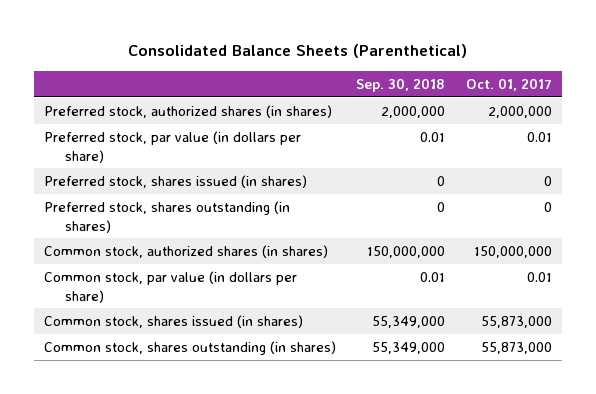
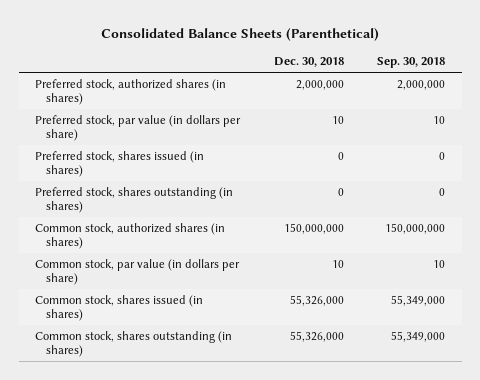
[466,77,553,91] Oct. 01, 2017 -> none
none -> [273,57,344,68] Dec. 30, 2018
[420,131,446,142] 0.01 -> [432,115,445,124] 10
[420,271,446,282] 0.01 -> [432,259,445,268] 10

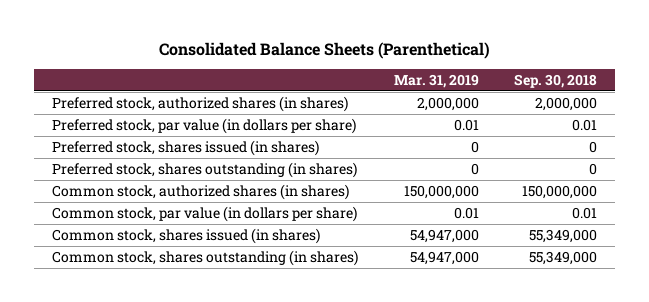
[273,57,344,68] Dec. 30, 2018 -> none
none -> [393,73,479,88] Mar. 31, 2019
[432,115,445,124] 10 -> [572,118,598,131] 0.01
[432,259,445,268] 10 -> [572,206,598,219] 0.01

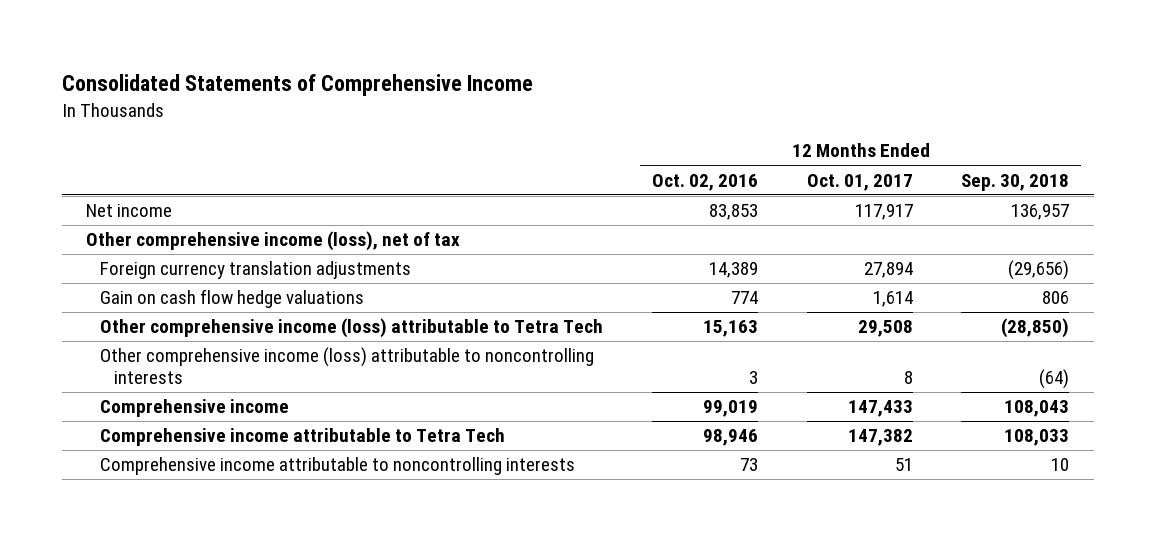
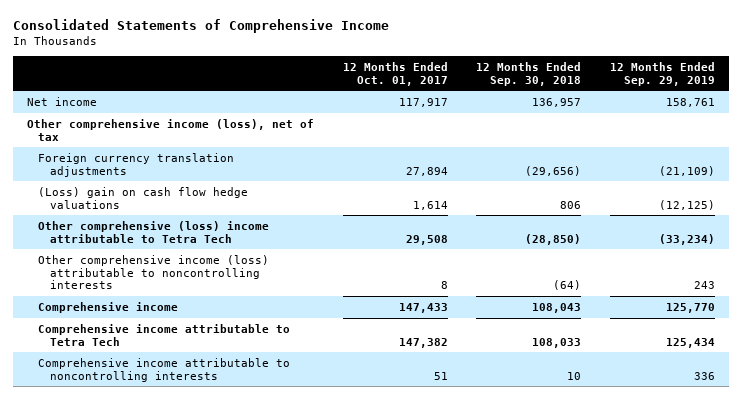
[651,173,758,191] Oct. 02, 2016 -> none
none -> [609,61,715,86] 12 Months Ended Sep. 29, 2019
[100,289,365,309] Gain on cash flow hedge valuations -> [38,186,249,209] (Loss) gain on cash flow hedge valuations
[100,318,604,339] Other comprehensive income (loss) attributable to Tetra Tech -> [38,220,270,243] Other comprehensive (loss) income attributable to Tetra Tech

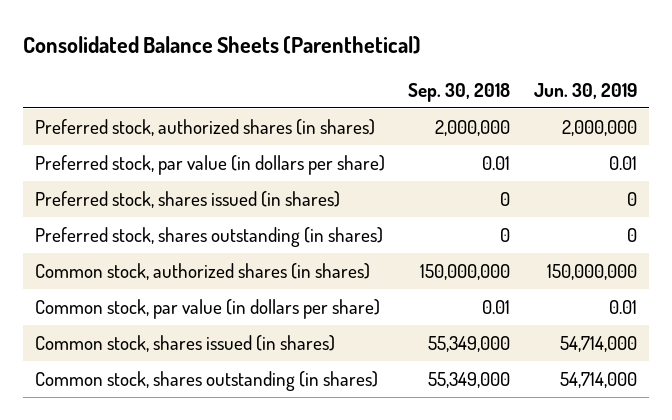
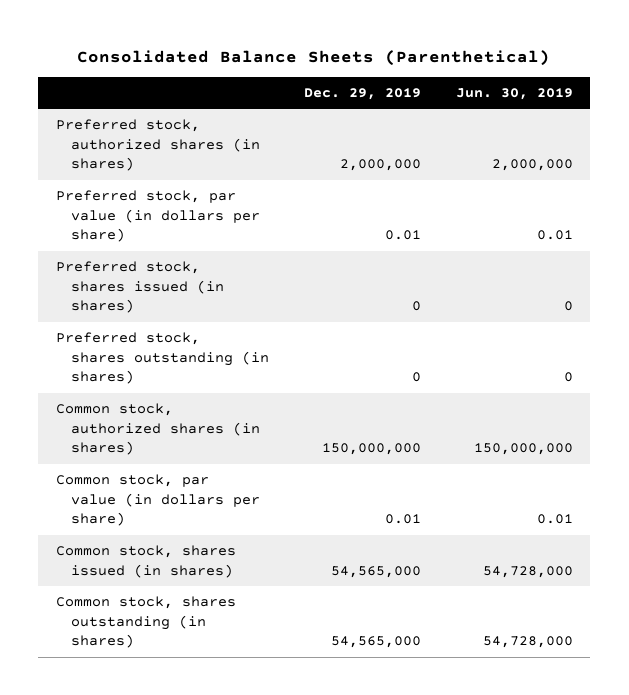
[408,82,511,102] Sep. 30, 2018 -> none
none -> [304,88,422,101] Dec. 29, 2019
[559,335,637,352] 54,714,000 -> [483,565,574,578] 54,728,000
[559,371,637,388] 54,714,000 -> [483,636,574,649] 54,728,000

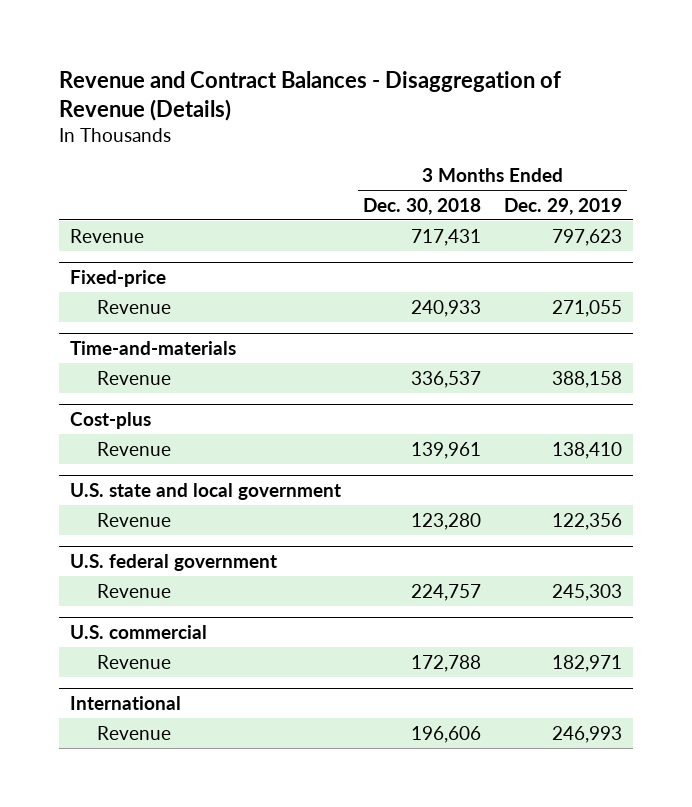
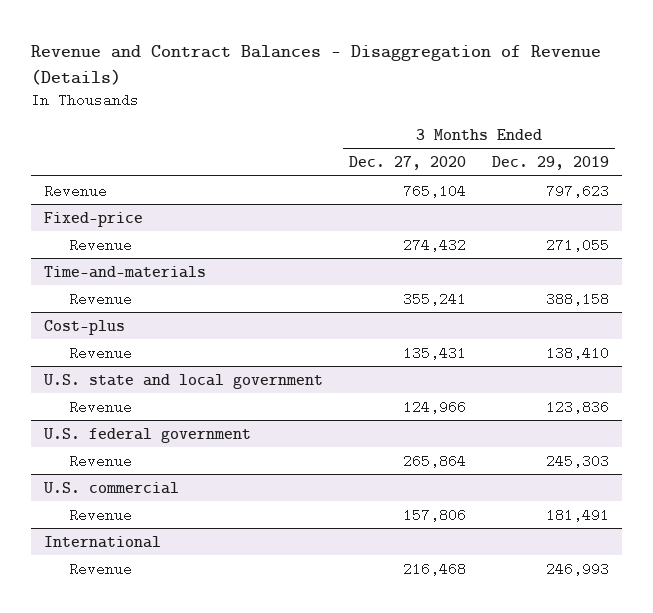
[363,197,482,215] Dec. 30, 2018 -> none
none -> [349,156,467,171] Dec. 27, 2020
[551,512,622,530] 122,356 -> [545,399,609,414] 123,836
[551,654,622,672] 182,971 -> [545,507,609,522] 181,491

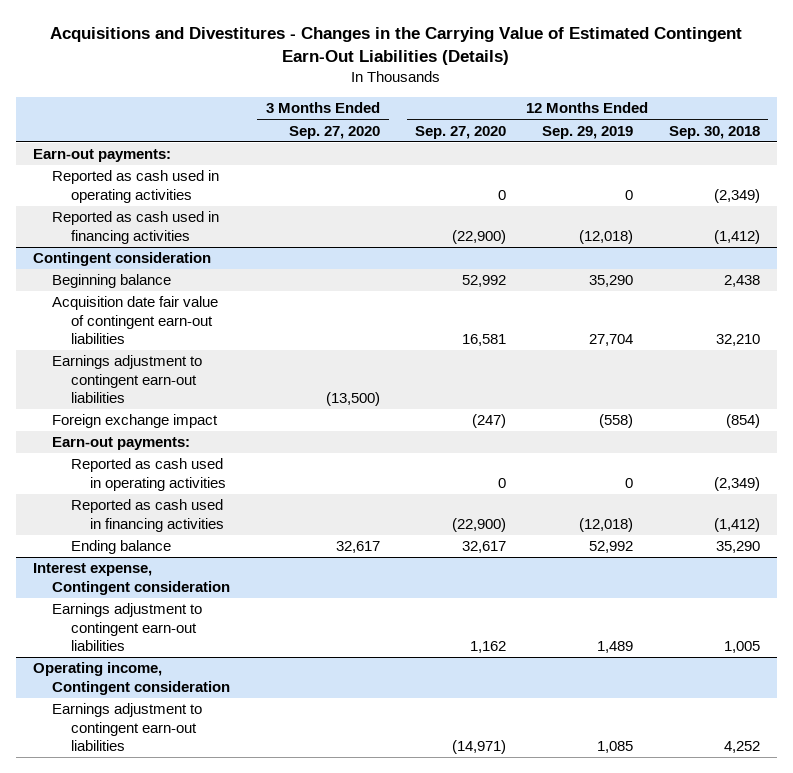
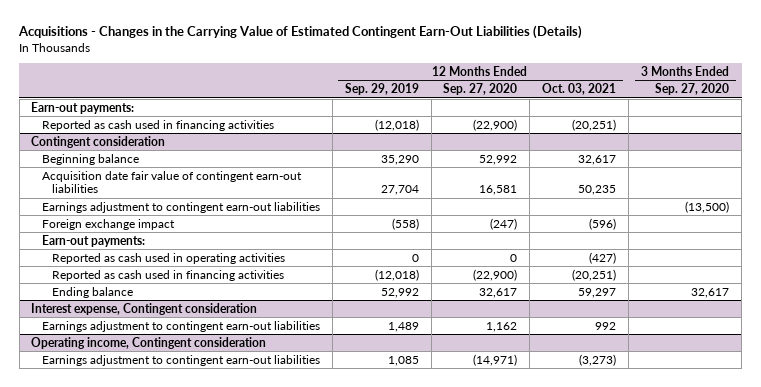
[50,26,743,66] Acquisitions and Divestitures - Changes in the Carrying Value of Estimated Contingent Earn-Out Liabilities (Details) -> [18,25,583,40] Acquisitions - Changes in the Carrying Value of Estimated Contingent Earn-Out Liabilities (Details)
[668,125,760,139] Sep. 30, 2018 -> none
none -> [542,82,617,95] Oct. 03, 2021
[52,170,220,203] Reported as cash used in operating activities -> none

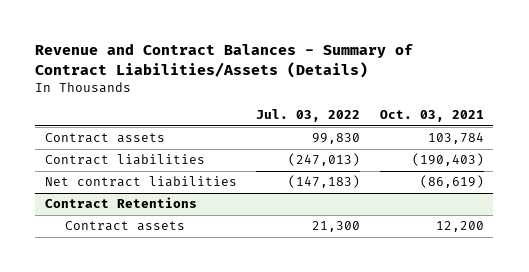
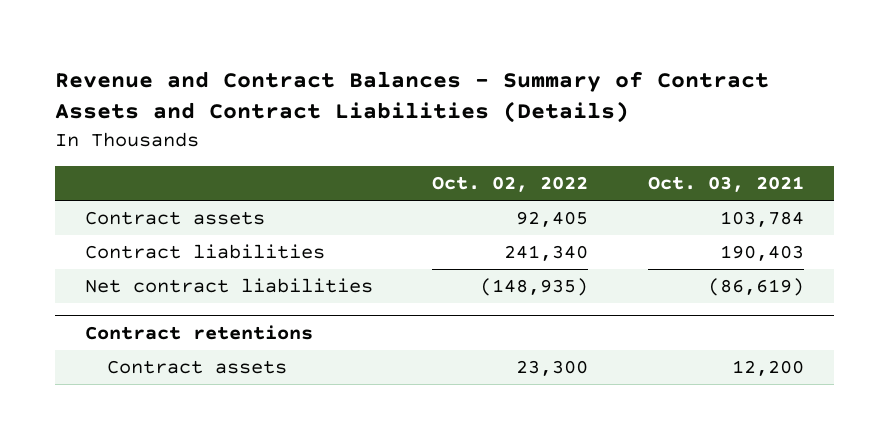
[35,43,414,78] Revenue and Contract Balances - Summary of Contract Liabilities/Assets (Details) -> [54,70,769,124] Revenue and Contract Balances - Summary of Contract Assets and Contract Liabilities (Details)
[256,109,361,123] Jul. 03, 2022 -> none
none -> [432,176,589,193] Oct. 02, 2022
[411,153,484,167] (190,403) -> [719,245,804,262] 190,403
[45,197,198,209] Contract Retentions -> [84,324,313,340] Contract retentions

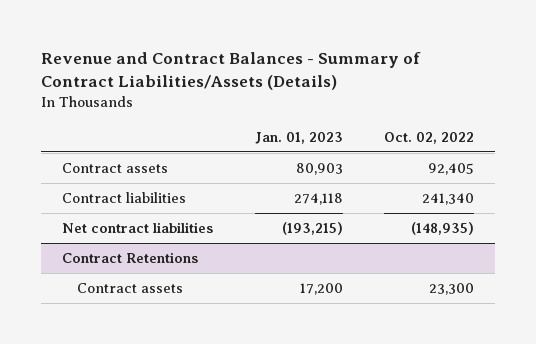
[54,70,769,124] Revenue and Contract Balances - Summary of Contract Assets and Contract Liabilities (Details) -> [41,52,422,91] Revenue and Contract Balances - Summary of Contract Liabilities/Assets (Details)
[647,176,804,193] Oct. 03, 2021 -> none
none -> [254,131,343,144] Jan. 01, 2023
[84,324,313,340] Contract retentions -> [62,252,199,264] Contract Retentions

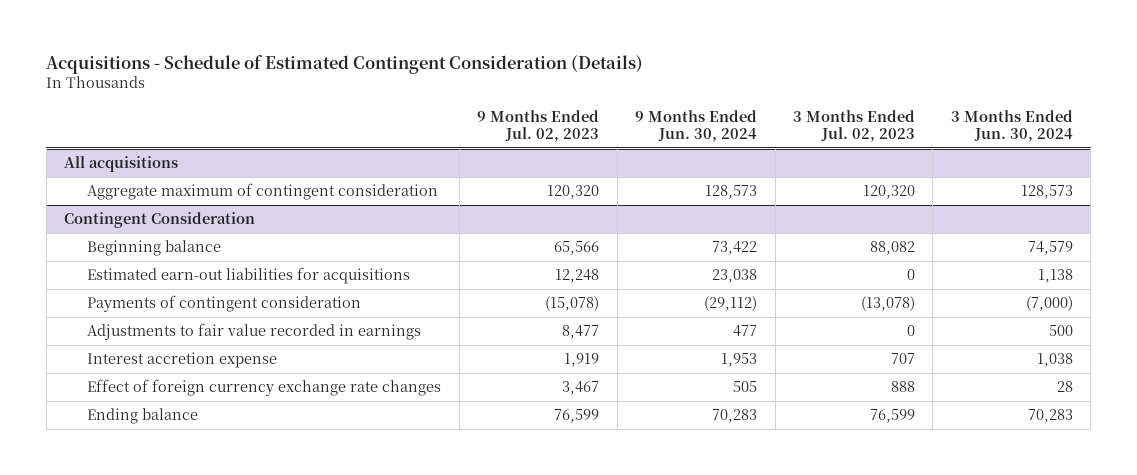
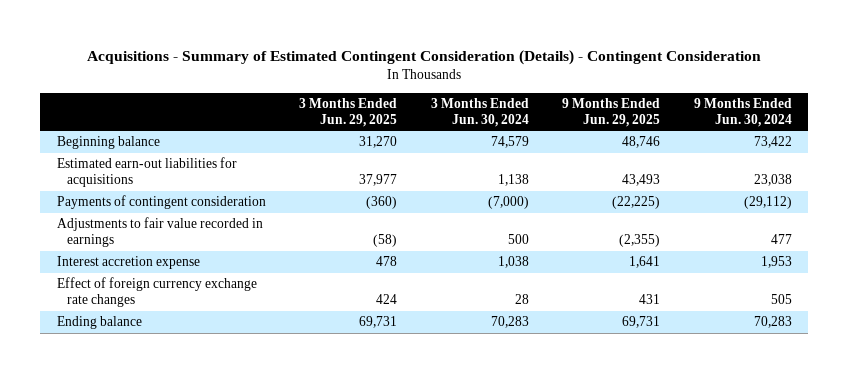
[46,54,644,74] Acquisitions - Schedule of Estimated Contingent Consideration (Details) -> [87,49,762,65] Acquisitions - Summary of Estimated Contingent Consideration (Details) - Contingent Consideration
[477,109,600,143] 9 Months Ended Jul. 02, 2023 -> none
[793,109,916,143] 3 Months Ended Jul. 02, 2023 -> none
none -> [299,98,398,128] 3 Months Ended Jun. 29, 2025
none -> [562,98,661,128] 9 Months Ended Jun. 29, 2025
[64,156,179,173] All acquisitions -> none
[87,183,439,201] Aggregate maximum of contingent consideration -> none
[64,212,256,229] Contingent Consideration -> none

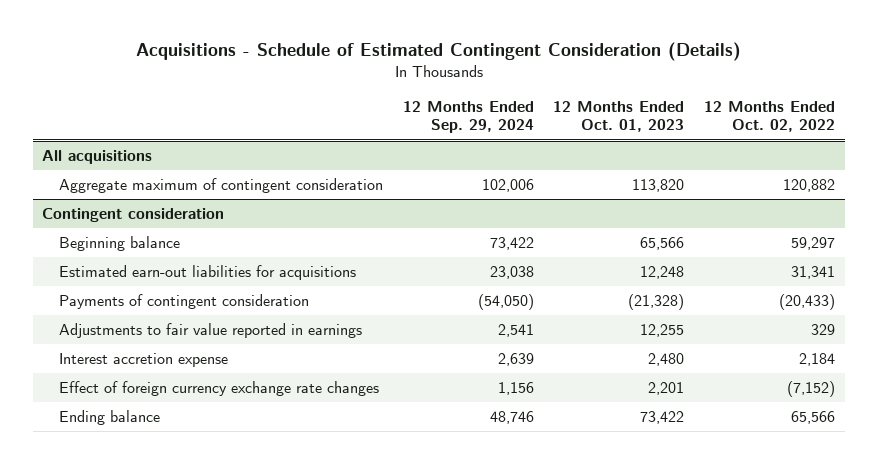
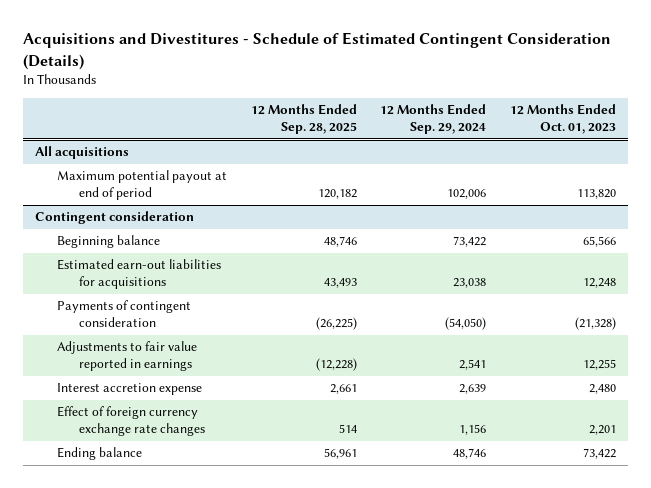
[135,42,741,62] Acquisitions - Schedule of Estimated Contingent Consideration (Details) -> [23,32,612,70] Acquisitions and Divestitures - Schedule of Estimated Contingent Consideration (Details)
[704,101,836,133] 12 Months Ended Oct. 02, 2022 -> none
none -> [250,104,357,135] 12 Months Ended Sep. 28, 2025
[58,178,383,194] Aggregate maximum of contingent consideration -> [56,170,227,201] Maximum potential payout at end of period

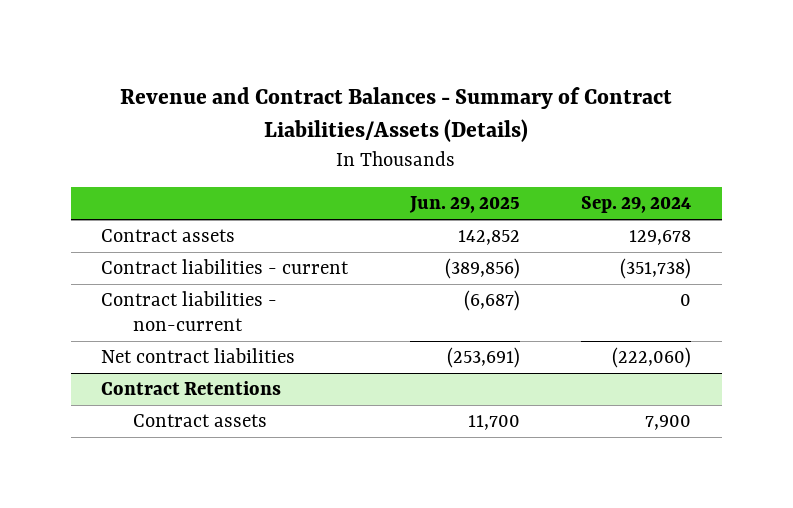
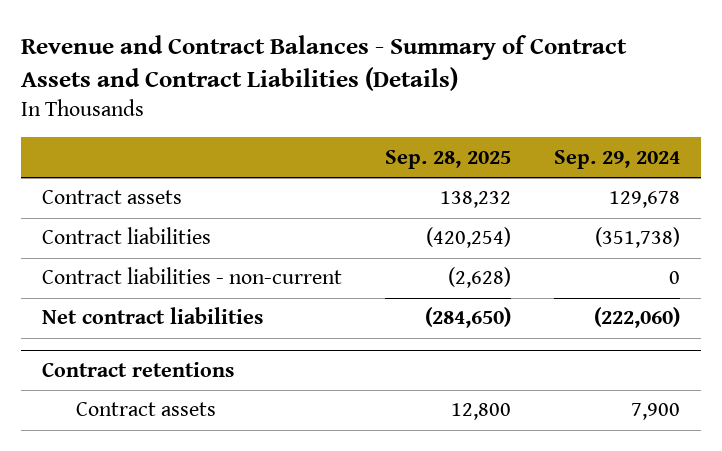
[120,86,673,143] Revenue and Contract Balances - Summary of Contract Liabilities/Assets (Details) -> [21,35,628,92] Revenue and Contract Balances - Summary of Contract Assets and Contract Liabilities (Details)
[408,196,520,214] Jun. 29, 2025 -> none
none -> [385,149,512,169] Sep. 28, 2025
[101,258,350,274] Contract liabilities - current -> [42,227,212,245] Contract liabilities
[101,380,282,395] Contract Retentions -> [42,361,235,377] Contract retentions

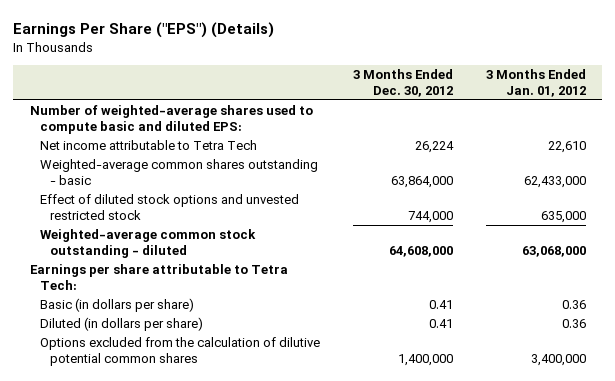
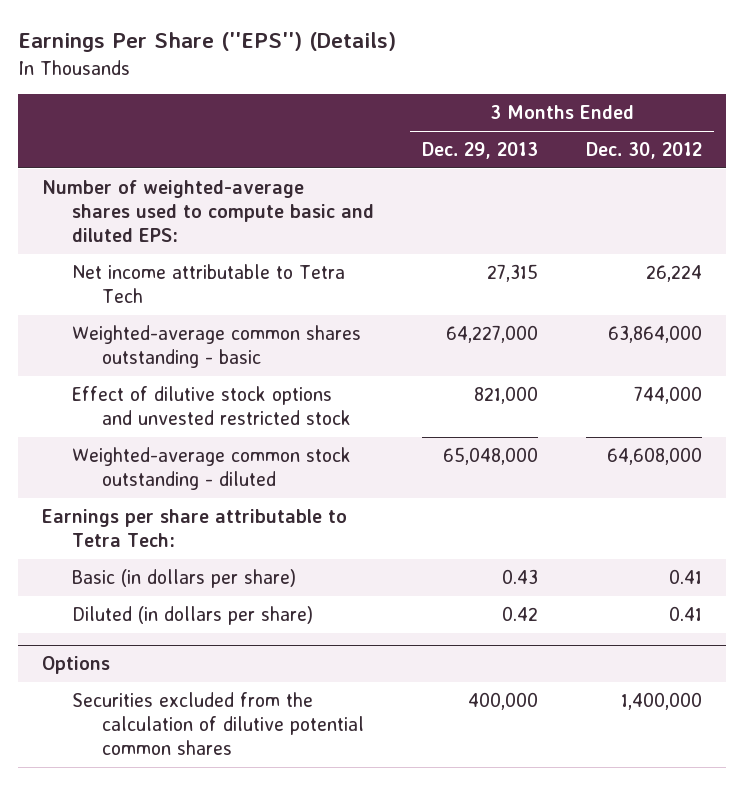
[13,21,275,38] Earnings Per Share ("EPS") (Details) -> [18,32,397,53] Earnings Per Share (''EPS'') (Details)
[485,69,586,97] 3 Months Ended Jan. 01, 2012 -> none
none -> [421,142,538,160] Dec. 29, 2013
[39,194,299,220] Effect of diluted stock options and unvested restricted stock -> [71,386,351,426] Effect of dilutive stock options and unvested restricted stock
none -> [42,656,111,675] Options
[39,337,320,366] Options excluded from the calculation of dilutive potential common shares -> [71,692,364,756] Securities excluded from the calculation of dilutive potential common shares

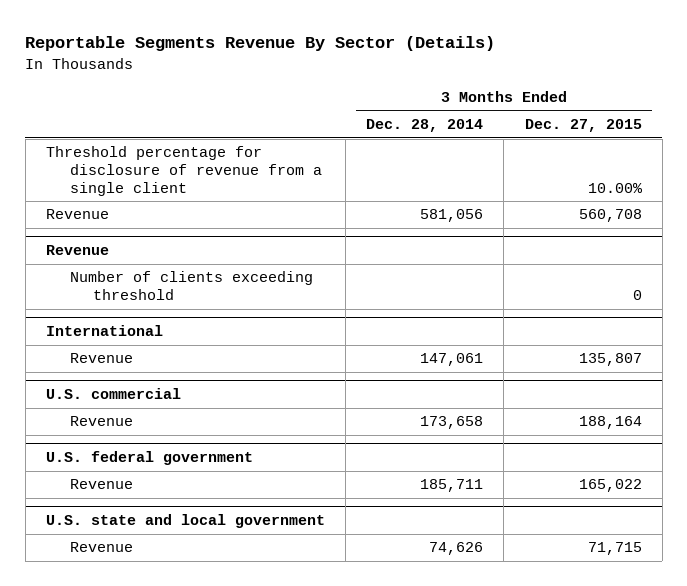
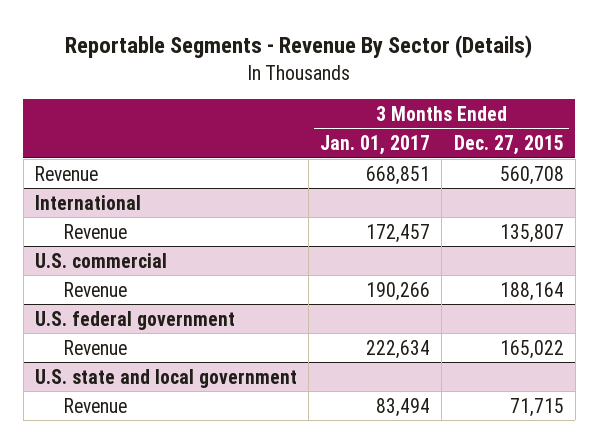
[25,36,496,52] Reportable Segments Revenue By Sector (Details) -> [65,35,533,59] Reportable Segments - Revenue By Sector (Details)
[366,119,484,133] Dec. 28, 2014 -> none
none -> [320,135,431,156] Jan. 01, 2017
[45,146,322,196] Threshold percentage for disclosure of revenue from a single client -> none
[45,245,109,256] Revenue -> none
[69,271,313,301] Number of clients exceeding threshold -> none

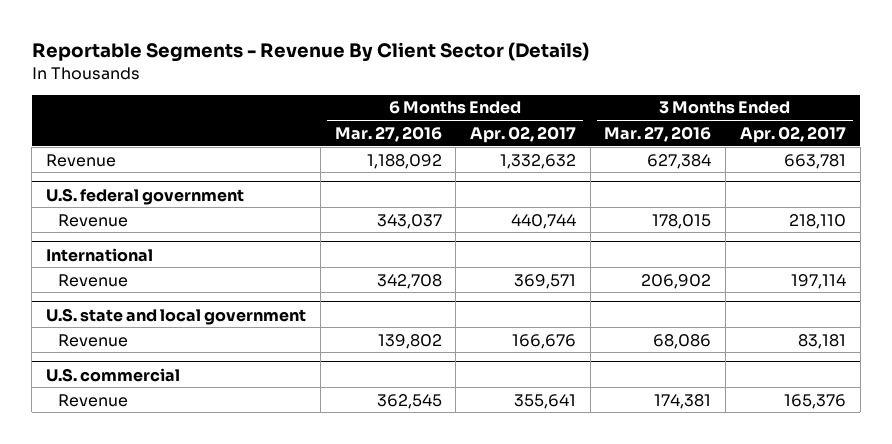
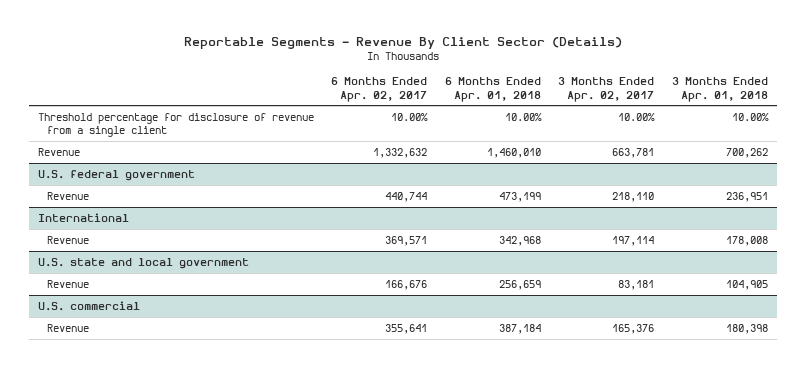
[334,125,442,142] Mar. 27, 2016 -> none
[604,125,712,142] Mar. 27, 2016 -> none
none -> [444,77,541,102] 6 Months Ended Apr. 01, 2018
none -> [671,77,768,102] 3 Months Ended Apr. 01, 2018
none -> [37,112,314,138] Threshold percentage for disclosure of revenue from a single client

